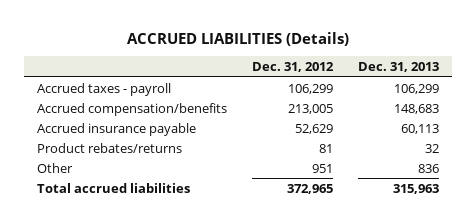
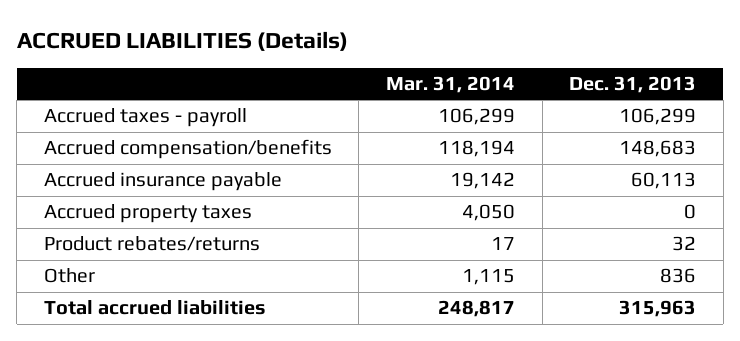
[252,62,335,73] Dec. 31, 2012 -> none
none -> [385,76,515,94] Mar. 31, 2014
none -> [43,204,252,224] Accrued property taxes

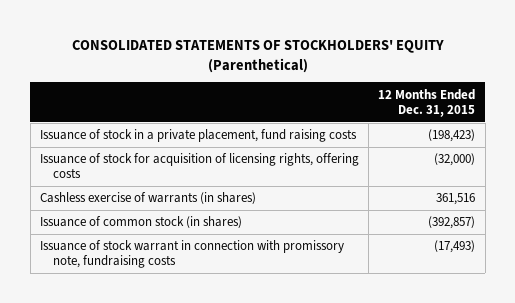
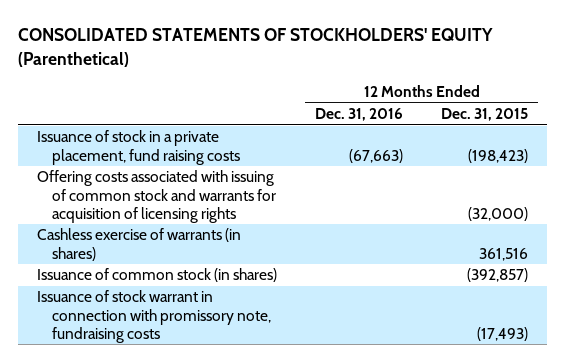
none -> [314,107,403,121] Dec. 31, 2016
[39,153,359,179] Issuance of stock for acquisition of licensing rights, offering costs -> [36,170,276,223] Offering costs associated with issuing of common stock and warrants for acquisition of licensing rights

